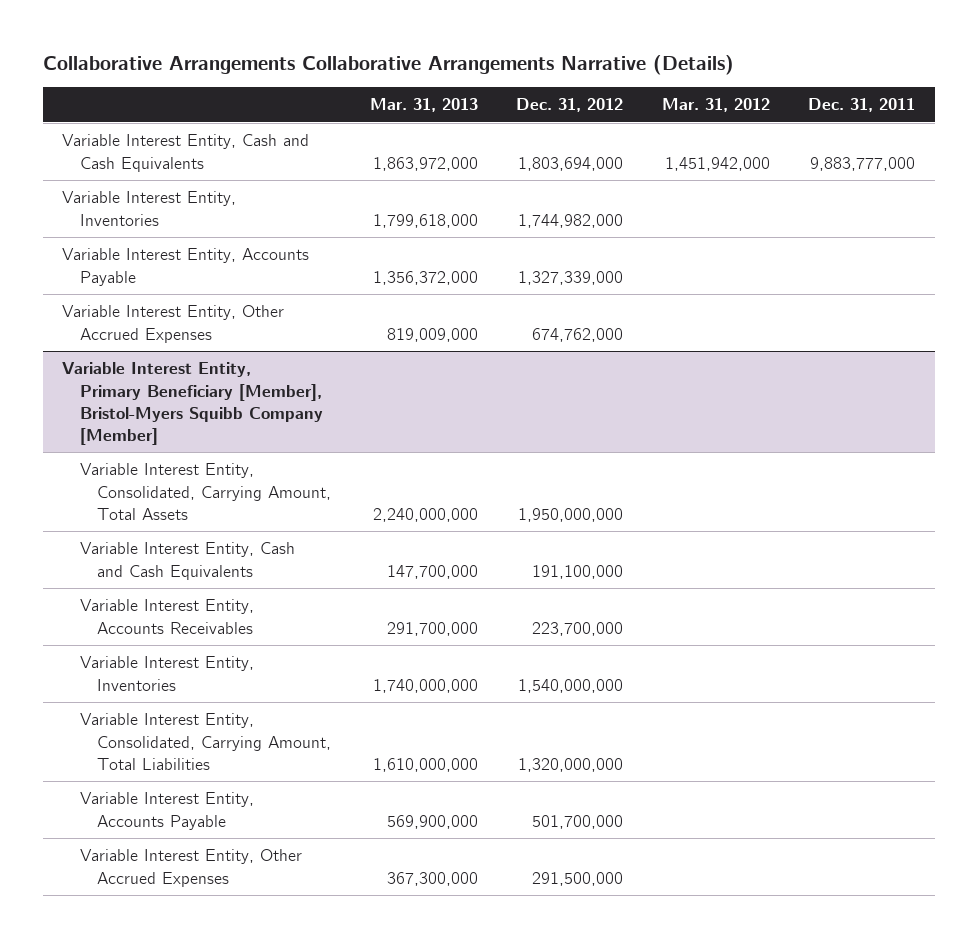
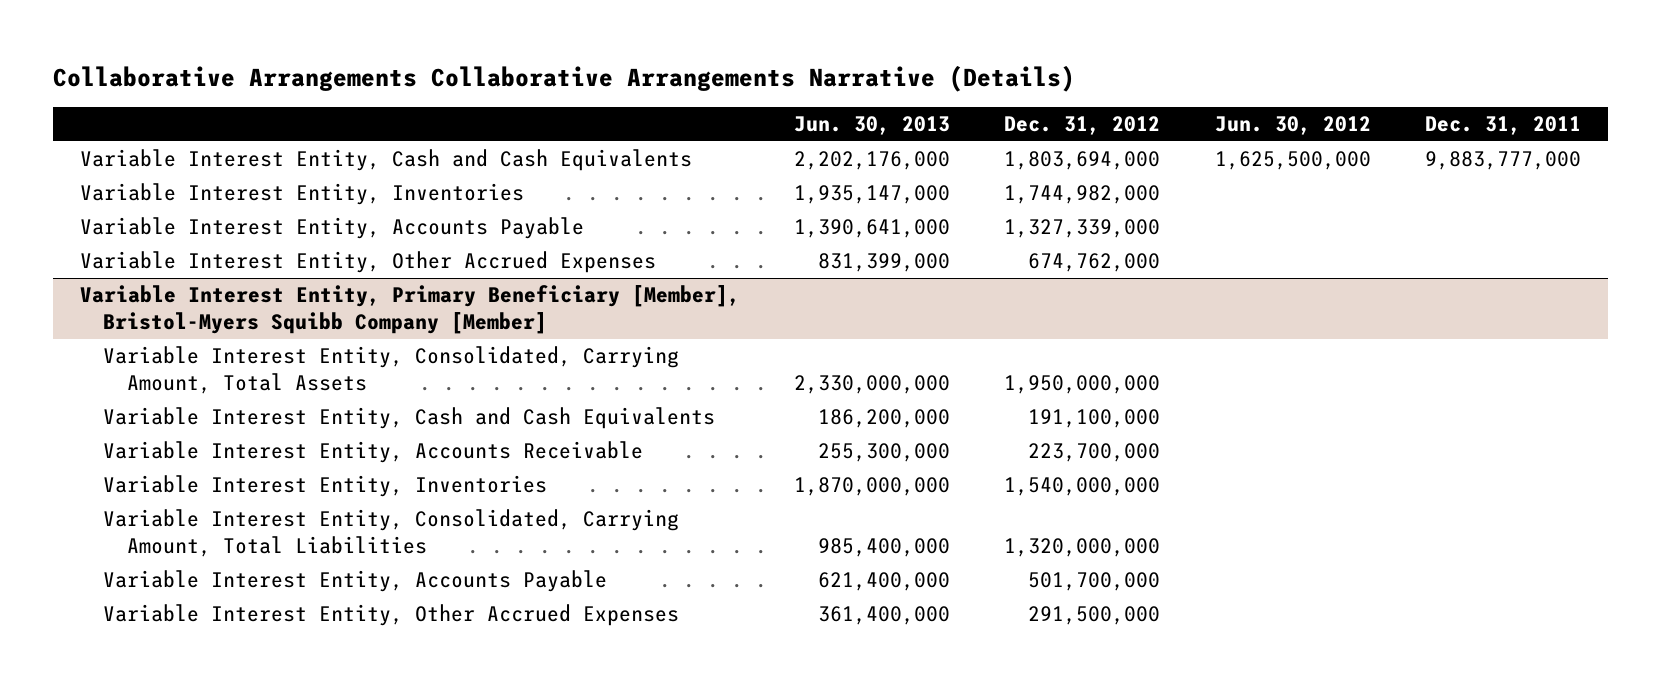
[369,97,478,112] Mar. 31, 2013 -> none
[661,97,770,112] Mar. 31, 2012 -> none
none -> [794,116,951,136] Jun. 30, 2013
none -> [1214,116,1371,136] Jun. 30, 2012
[79,599,254,634] Variable Interest Entity, Accounts Receivables -> [103,441,644,464] Variable Interest Entity, Accounts Receivable

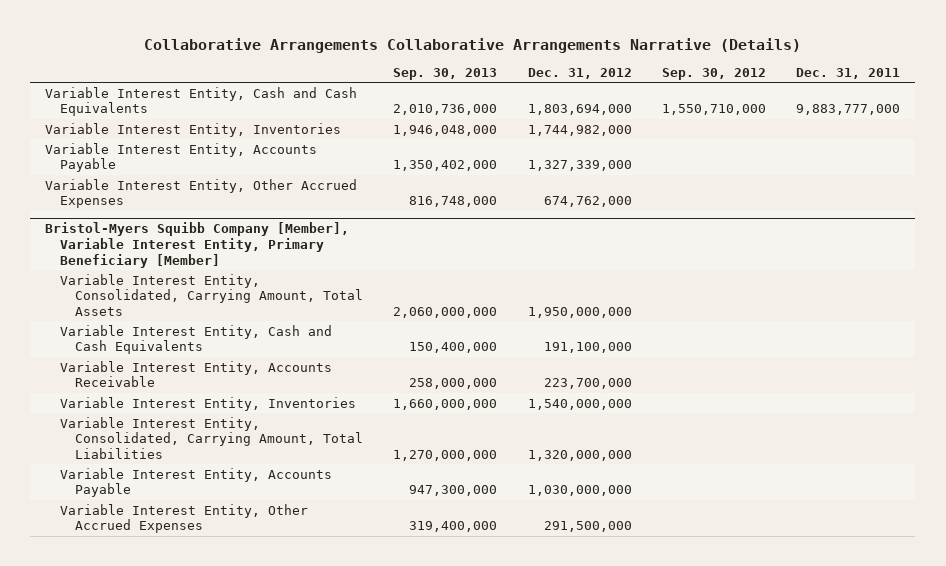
[794,116,951,136] Jun. 30, 2013 -> none
[1214,116,1371,136] Jun. 30, 2012 -> none
none -> [393,67,498,80] Sep. 30, 2013
none -> [661,67,766,80] Sep. 30, 2012
[79,285,740,335] Variable Interest Entity, Primary Beneficiary [Member], Bristol-Myers Squibb Company [Member] -> [45,222,350,268] Bristol-Myers Squibb Company [Member], Variable Interest Entity, Primary Beneficiary [Member]
[1028,572,1161,592] 501,700,000 -> [527,485,632,497] 1,030,000,000

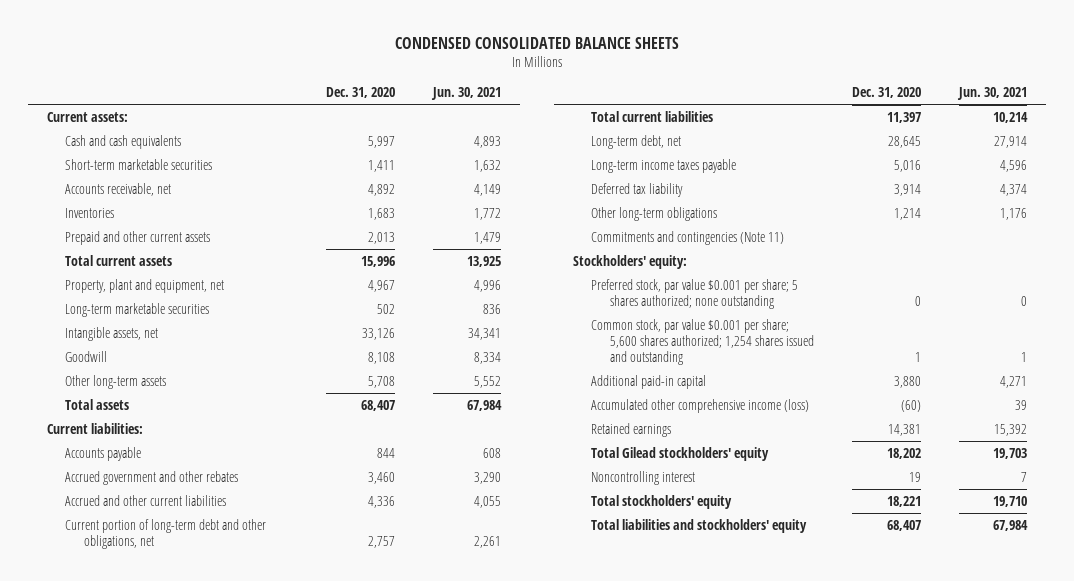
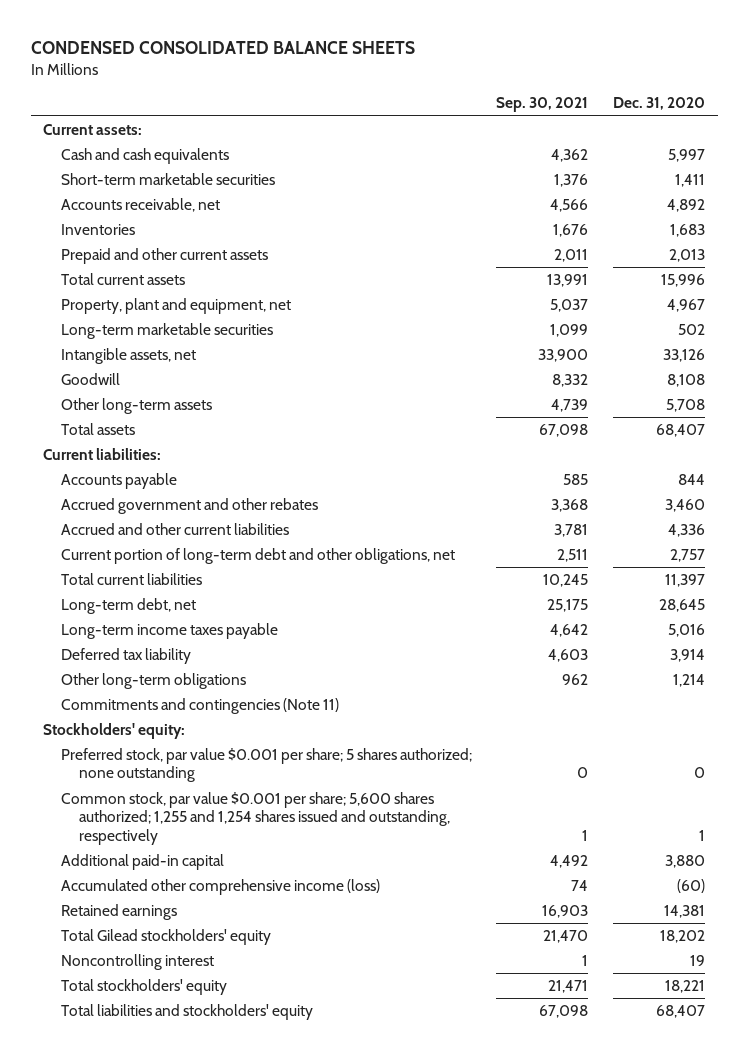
[430,87,501,101] Jun. 30, 2021 -> none
none -> [496,97,589,113] Sep. 30, 2021
[591,318,815,365] Common stock, par value $0.001 per share; 5,600 shares authorized; 1,254 shares issued and outstanding -> [60,792,450,845] Common stock, par value $0.001 per share; 5,600 shares authorized; 1,255 and 1,254 shares issued and outstanding, respectively

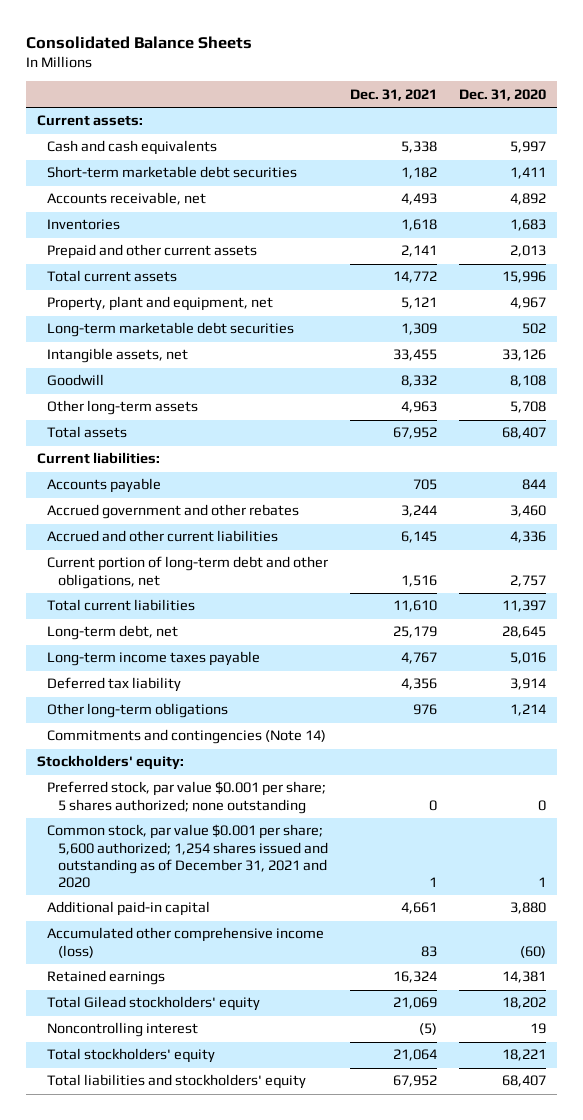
[30,41,415,55] CONDENSED CONSOLIDATED BALANCE SHEETS -> [25,35,252,49] Consolidated Balance Sheets
[496,97,589,113] Sep. 30, 2021 -> none
none -> [350,88,438,101] Dec. 31, 2021
[60,173,275,186] Short-term marketable securities -> [47,166,298,179] Short-term marketable debt securities
[60,323,273,340] Long-term marketable securities -> [47,322,295,338] Long-term marketable debt securities
[60,698,339,715] Commitments and contingencies (Note 11) -> [47,729,327,745] Commitments and contingencies (Note 14)
[60,792,450,845] Common stock, par value $0.001 per share; 5,600 shares authorized; 1,255 and 1,254 shares issued and outstanding, respectively -> [47,824,328,888] Common stock, par value $0.001 per share; 5,600 authorized; 1,254 shares issued and outstanding as of December 31, 2021 and 2020

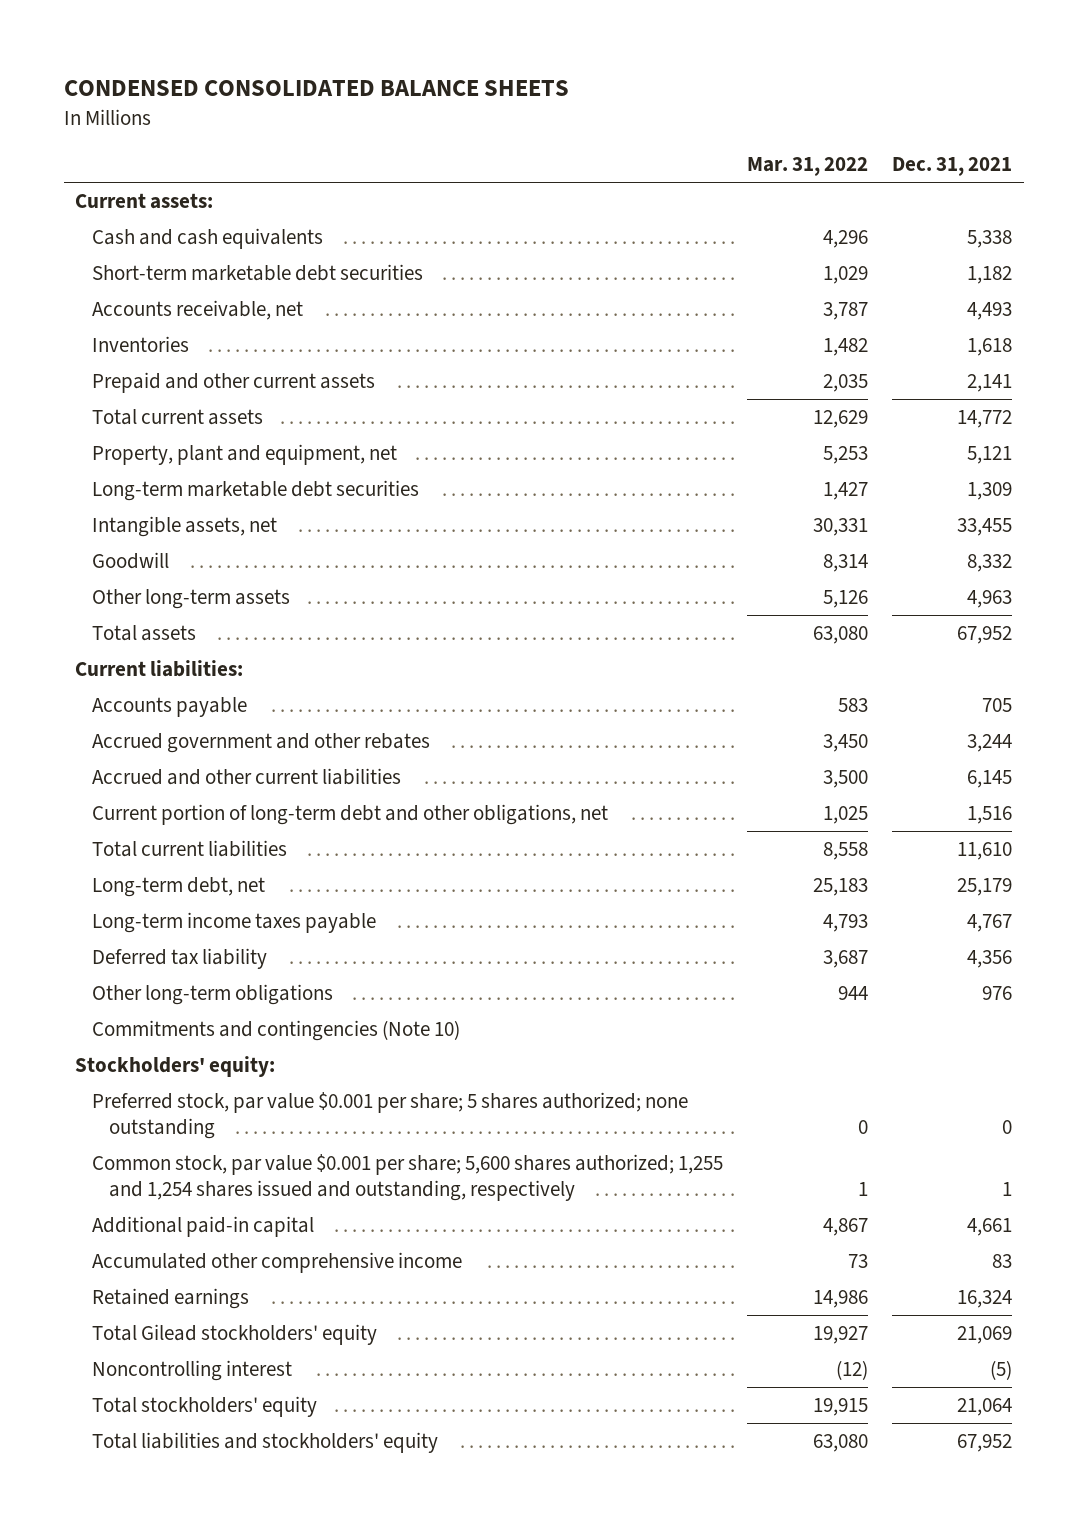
[25,35,252,49] Consolidated Balance Sheets -> [63,80,569,97] CONDENSED CONSOLIDATED BALANCE SHEETS
[459,88,547,101] Dec. 31, 2020 -> none
none -> [746,157,868,177] Mar. 31, 2022
[47,729,327,745] Commitments and contingencies (Note 14) -> [92,1019,461,1041] Commitments and contingencies (Note 10)
[47,824,328,888] Common stock, par value $0.001 per share; 5,600 authorized; 1,254 shares issued and outstanding as of December 31, 2021 and 2020 -> [92,1153,724,1202] Common stock, par value $0.001 per share; 5,600 shares authorized; 1,255 and 1,254 shares issued and outstanding, respectively
[47,927,325,958] Accumulated other comprehensive income (loss) -> [92,1251,463,1273] Accumulated other comprehensive income

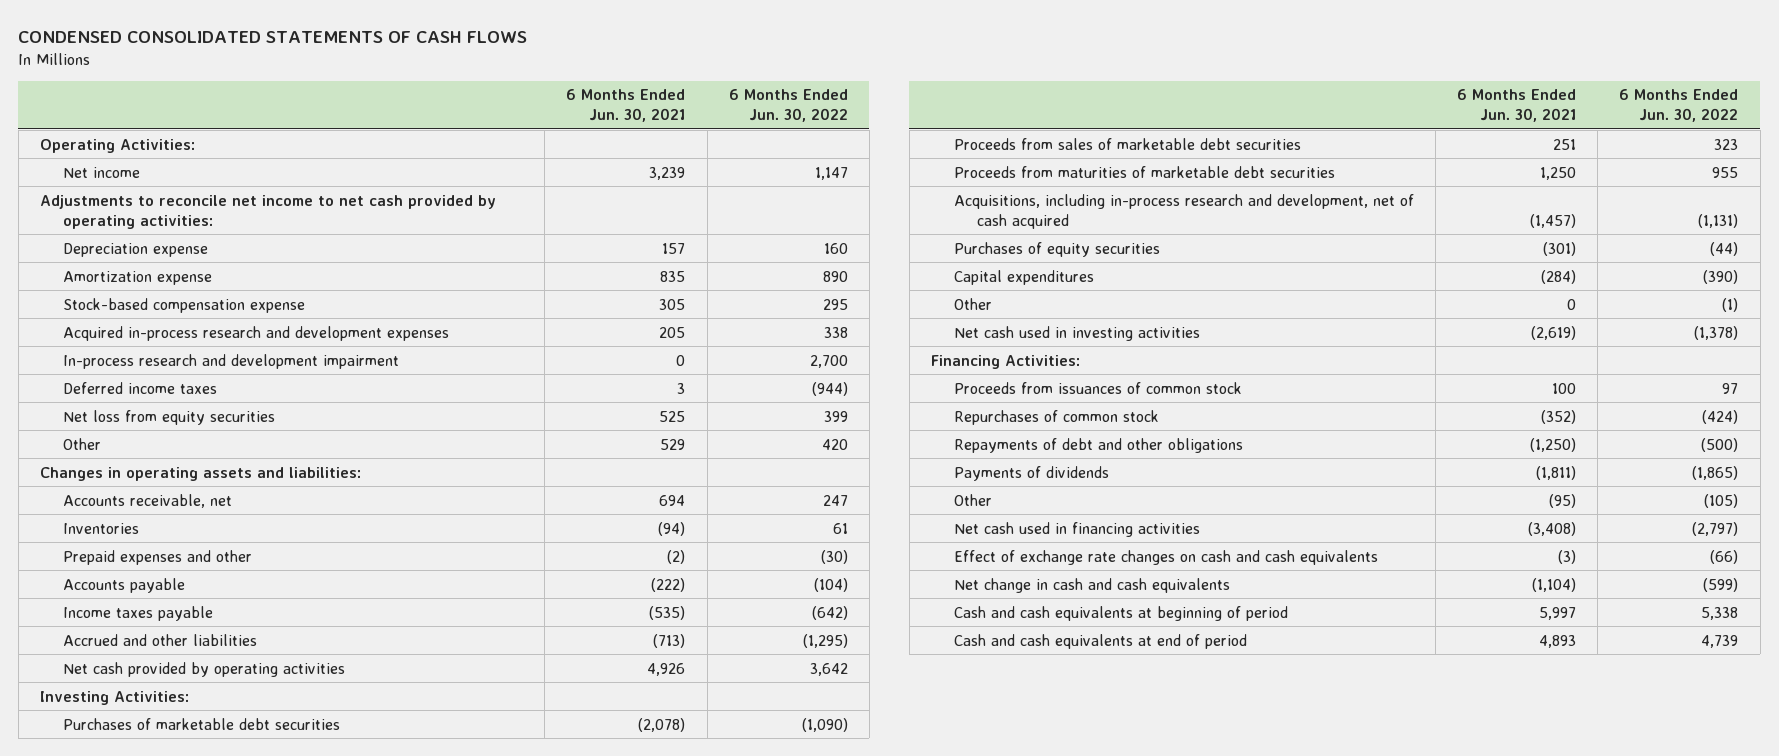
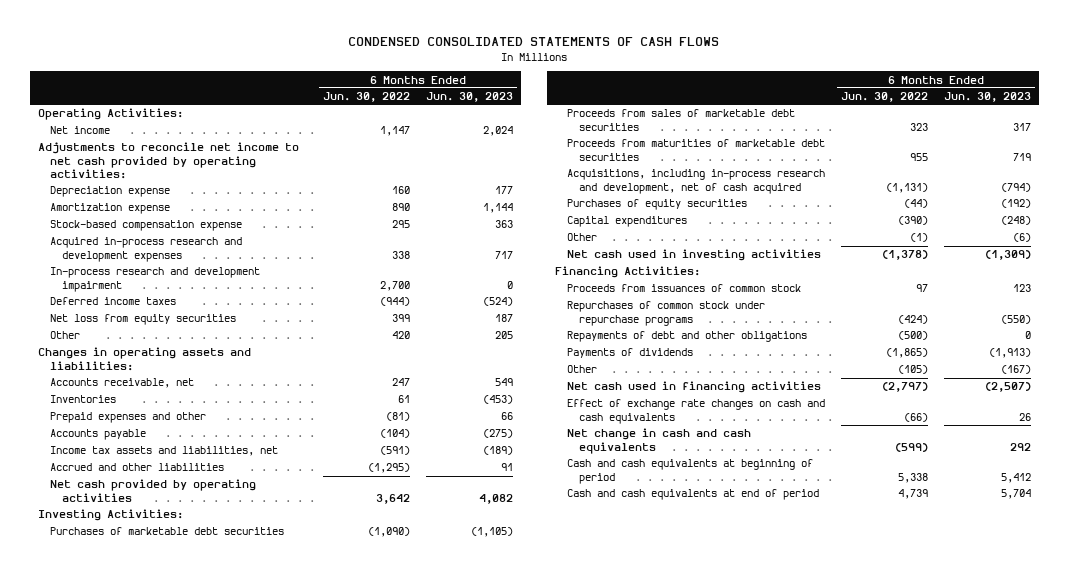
[566,89,686,123] 6 Months Ended Jun. 30, 2021 -> none
none -> [425,92,513,103] Jun. 30, 2023
[820,549,848,564] (30) -> [386,412,411,422] (81)
[63,605,214,621] Income taxes payable -> none
none -> [49,446,278,457] Income tax assets and liabilities, net
[953,409,1159,425] Repurchases of common stock -> [567,301,766,326] Repurchases of common stock under repurchase programs

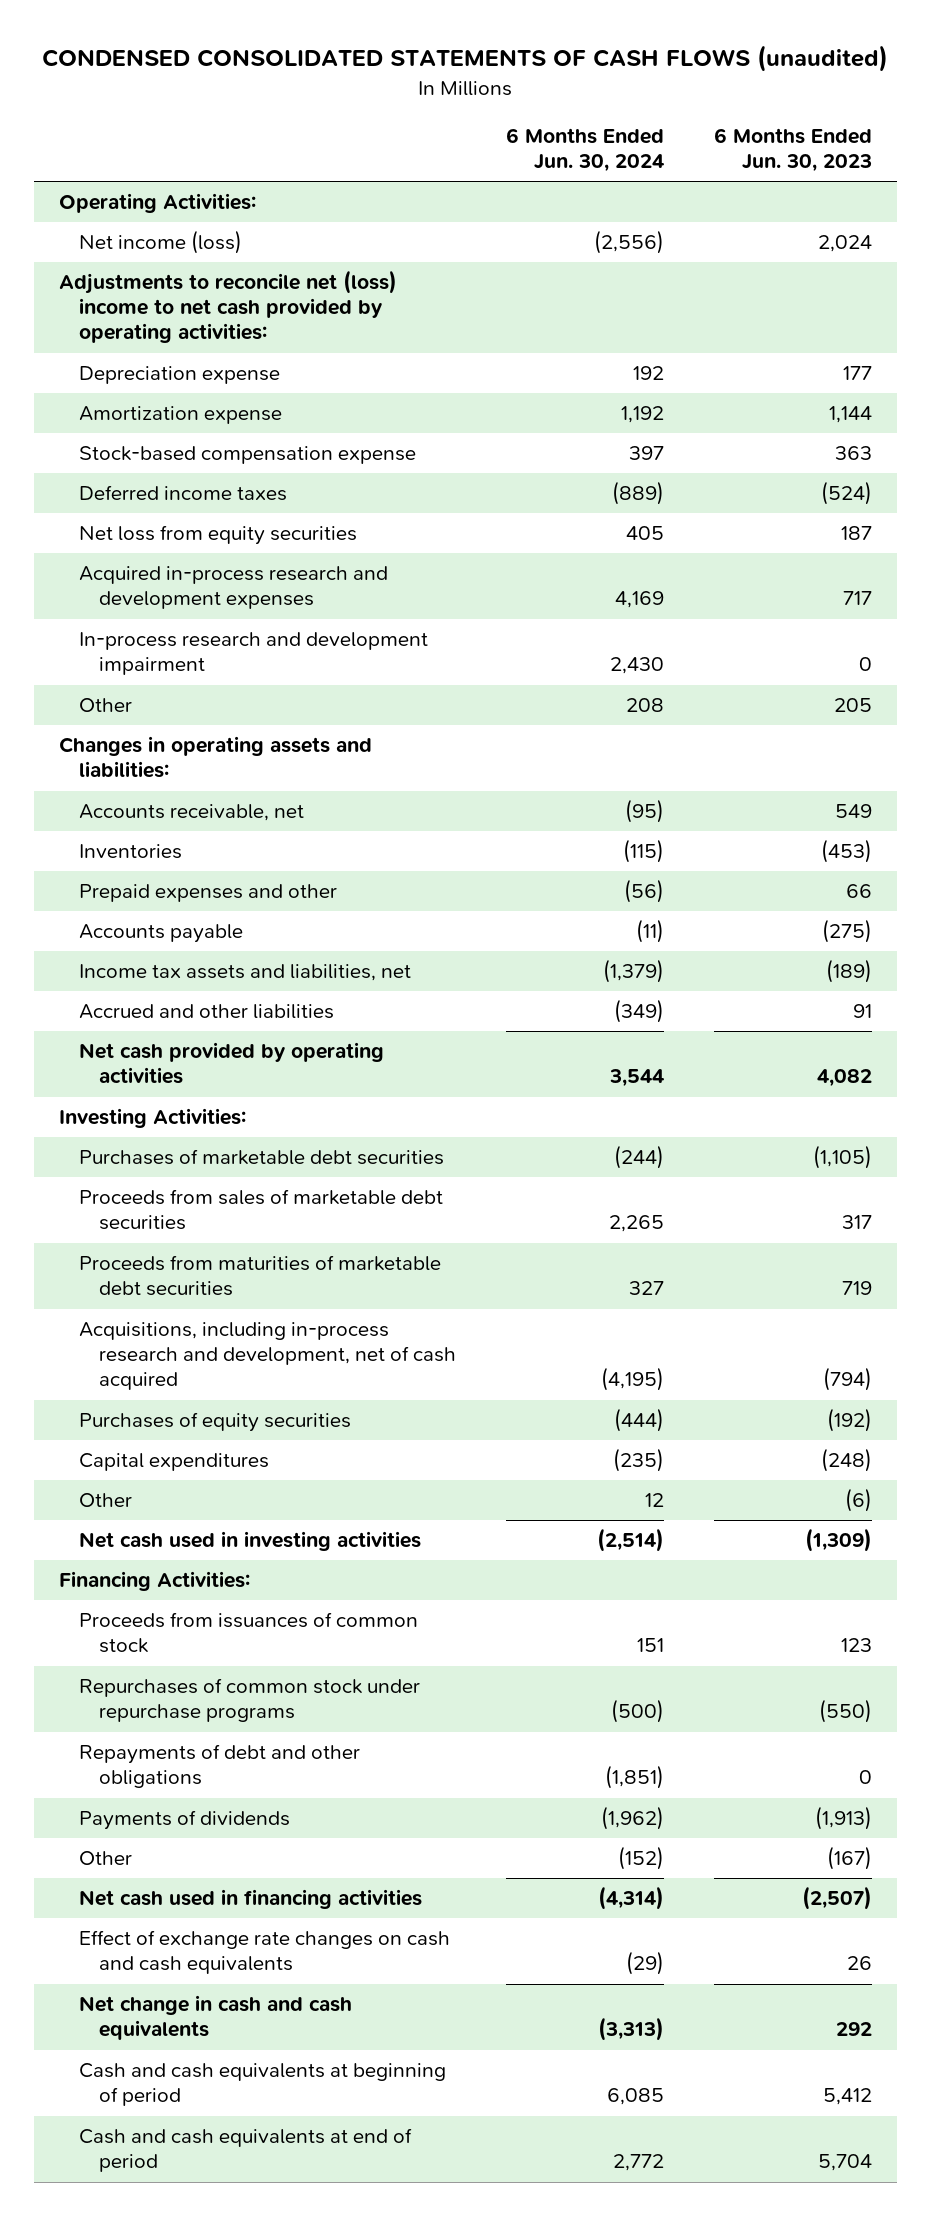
[348,37,720,47] CONDENSED CONSOLIDATED STATEMENTS OF CASH FLOWS -> [42,45,889,73] CONDENSED CONSOLIDATED STATEMENTS OF CASH FLOWS (unaudited)
[323,92,411,103] Jun. 30, 2022 -> none
none -> [505,128,664,173] 6 Months Ended Jun. 30, 2024
[49,126,110,135] Net income -> [78,230,242,255] Net income (loss)
[37,142,299,179] Adjustments to reconcile net income to net cash provided by operating activities: -> [58,270,397,344] Adjustments to reconcile net (loss) income to net cash provided by operating activities:
[49,237,242,262] Acquired in-process research and development expenses -> [78,566,388,610] Acquired in-process research and development expenses
[49,267,260,292] In-process research and development impairment -> [78,632,428,676] In-process research and development impairment

